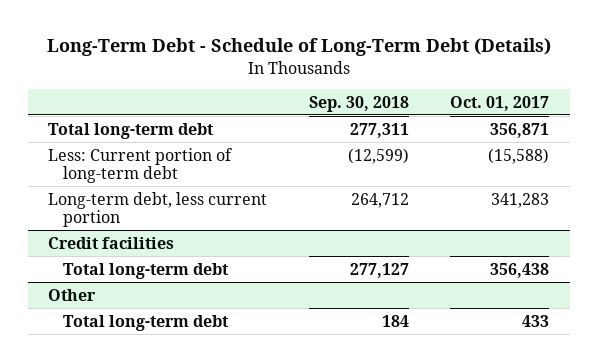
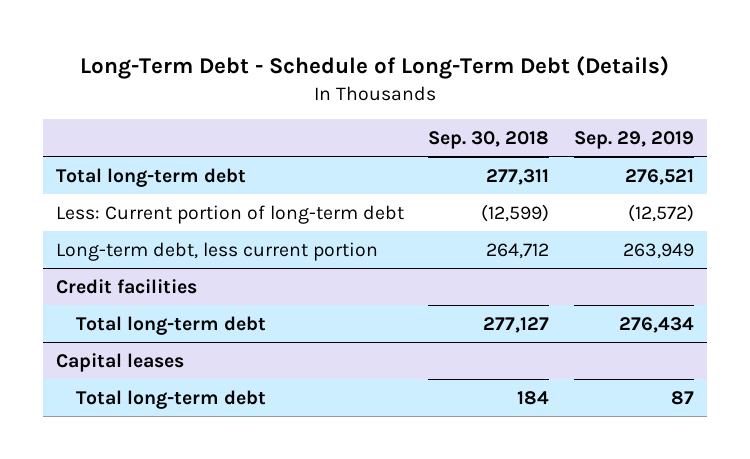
[450,95,550,111] Oct. 01, 2017 -> none
none -> [574,130,695,149] Sep. 29, 2019
[48,288,97,301] Other -> [55,352,184,372] Capital leases

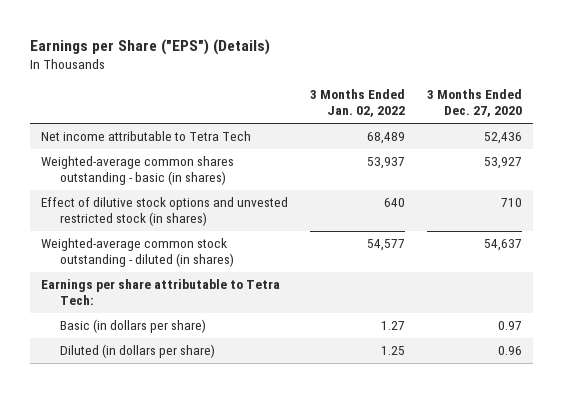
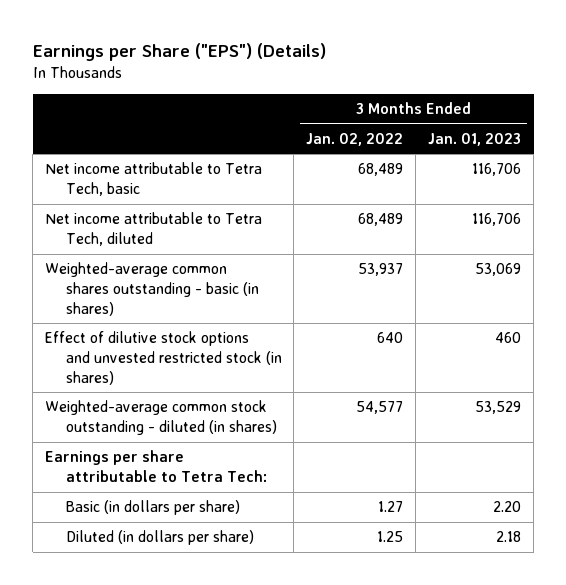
[427,89,523,118] 3 Months Ended Dec. 27, 2020 -> none
none -> [428,132,522,146] Jan. 01, 2023
[41,131,252,142] Net income attributable to Tetra Tech -> [45,162,263,196] Net income attributable to Tetra Tech, basic
none -> [45,212,263,246] Net income attributable to Tetra Tech, diluted

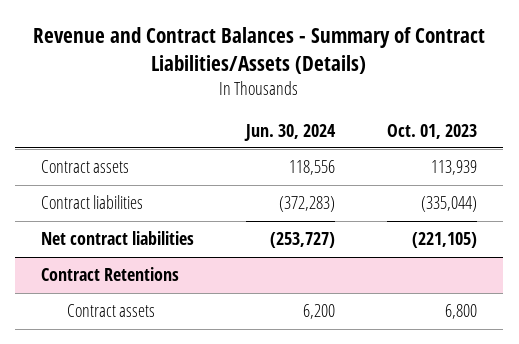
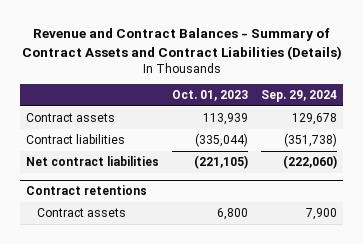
[33,27,486,74] Revenue and Contract Balances - Summary of Contract Liabilities/Assets (Details) -> [21,28,342,60] Revenue and Contract Balances - Summary of Contract Assets and Contract Liabilities (Details)
[244,123,337,141] Jun. 30, 2024 -> none
none -> [261,90,338,103] Sep. 29, 2024
[41,267,180,282] Contract Retentions -> [26,185,148,196] Contract retentions

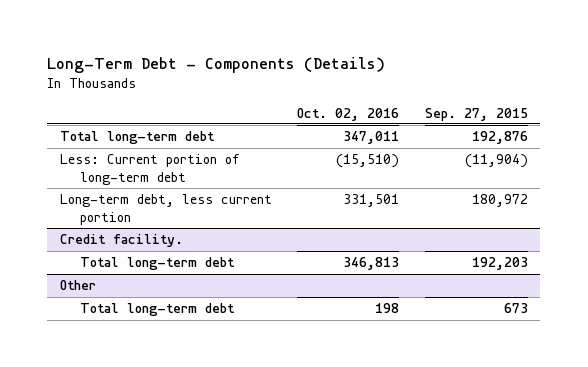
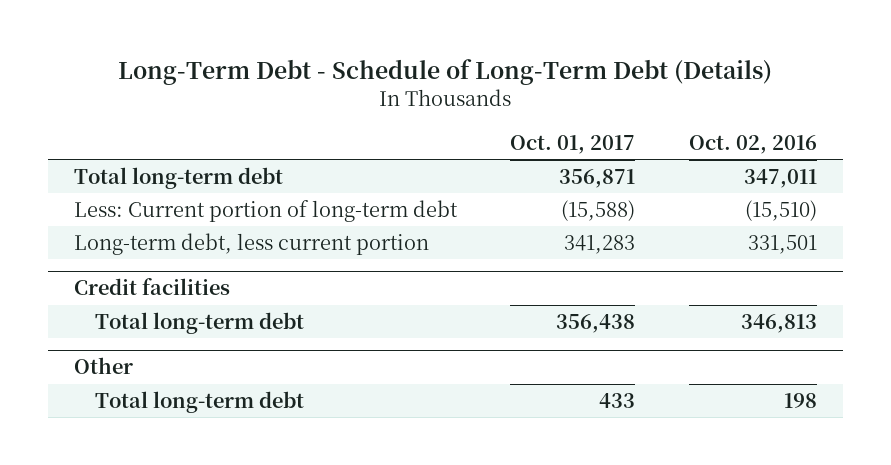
[47,56,386,73] Long-Term Debt - Components (Details) -> [118,58,773,85] Long-Term Debt - Schedule of Long-Term Debt (Details)
[424,107,528,121] Sep. 27, 2015 -> none
none -> [510,135,636,155] Oct. 01, 2017
[59,234,183,248] Credit facility. -> [74,278,231,296] Credit facilities

